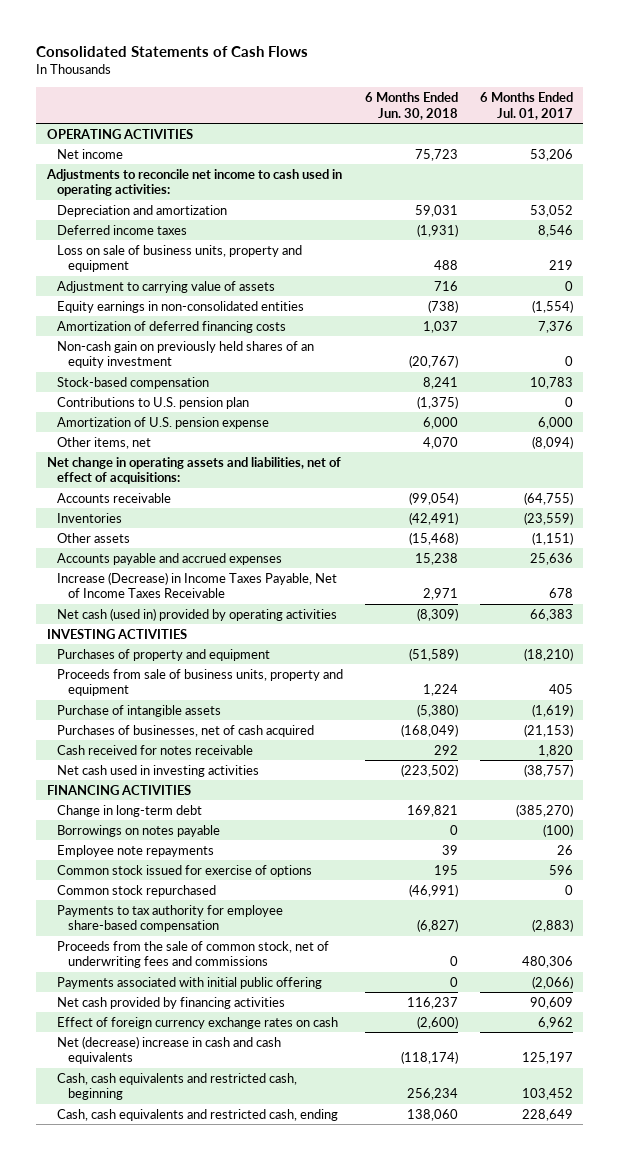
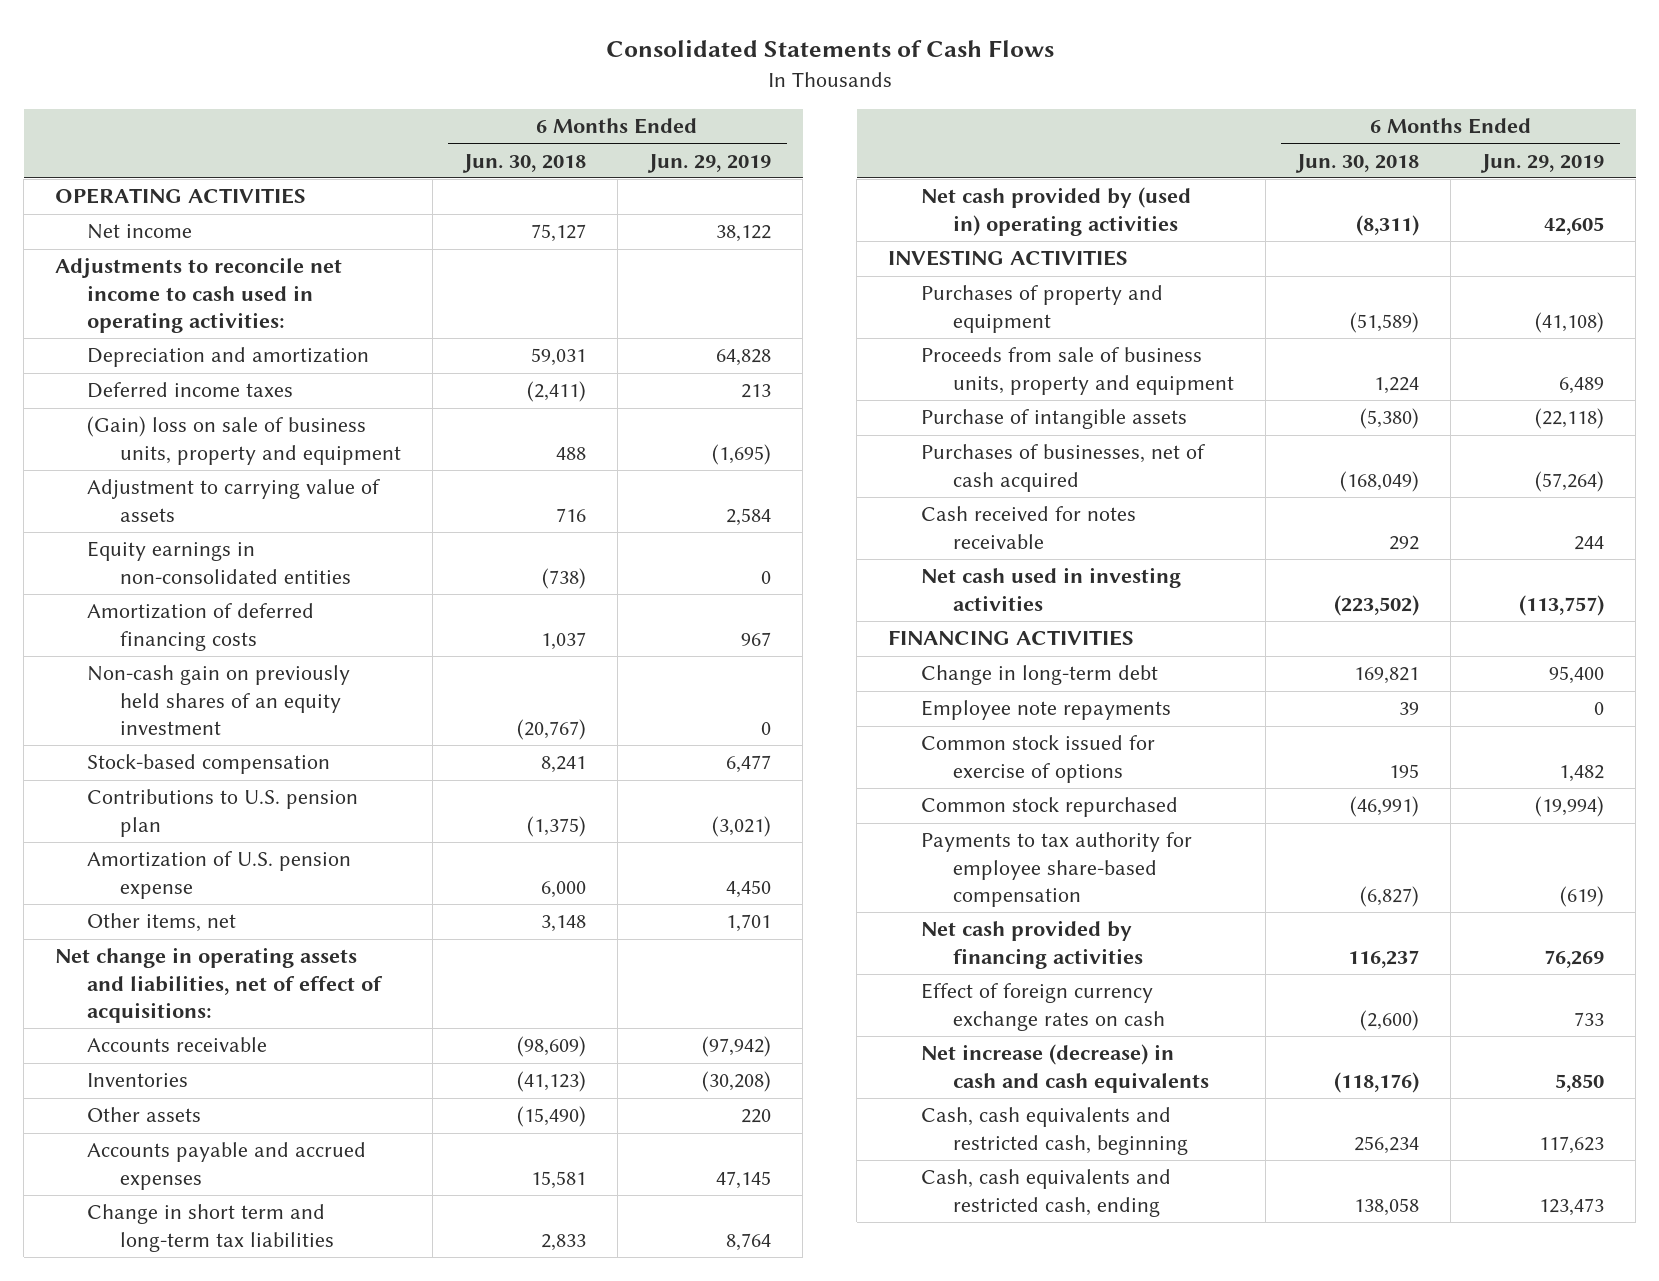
[479,92,573,120] 6 Months Ended Jul. 01, 2017 -> none
none -> [646,153,771,173] Jun. 29, 2019
[415,148,459,161] 75,723 -> [530,224,586,243] 75,127
[417,223,459,237] (1,931) -> [526,381,586,403] (2,411)
[57,244,303,273] Loss on sale of business units, property and equipment -> [87,416,401,465] (Gain) loss on sale of business units, property and equipment
[423,436,459,449] 4,070 -> [540,915,586,933] 3,148
[57,571,338,599] Increase (Decrease) in Income Taxes Payable, Net of Income Taxes Receivable -> none
[409,491,459,505] (99,054) -> [516,1036,586,1058] (98,609)
[409,511,459,525] (42,491) -> [516,1071,586,1093] (41,123)
[409,531,459,545] (15,468) -> [516,1106,586,1128] (15,490)
[415,552,459,565] 15,238 -> [530,1170,586,1189] 15,581
none -> [87,1204,334,1252] Change in short term and long-term tax liabilities
[57,607,338,621] Net cash (used in) provided by operating activities -> [920,187,1191,236] Net cash provided by (used in) operating activities
[417,607,459,621] (8,309) -> [1356,214,1420,236] (8,311)
[57,824,221,837] Borrowings on notes payable -> none
[57,940,330,969] Proceeds from the sale of common stock, net of underwriting fees and commissions -> none
[57,976,323,989] Payments associated with initial public offering -> none
[57,1035,282,1065] Net (decrease) increase in cash and cash equivalents -> [920,1044,1209,1093] Net increase (decrease) in cash and cash equivalents
[401,1051,459,1065] (118,174) -> [1334,1071,1420,1093] (118,176)
[407,1108,459,1121] 138,060 -> [1354,1197,1420,1216] 138,058

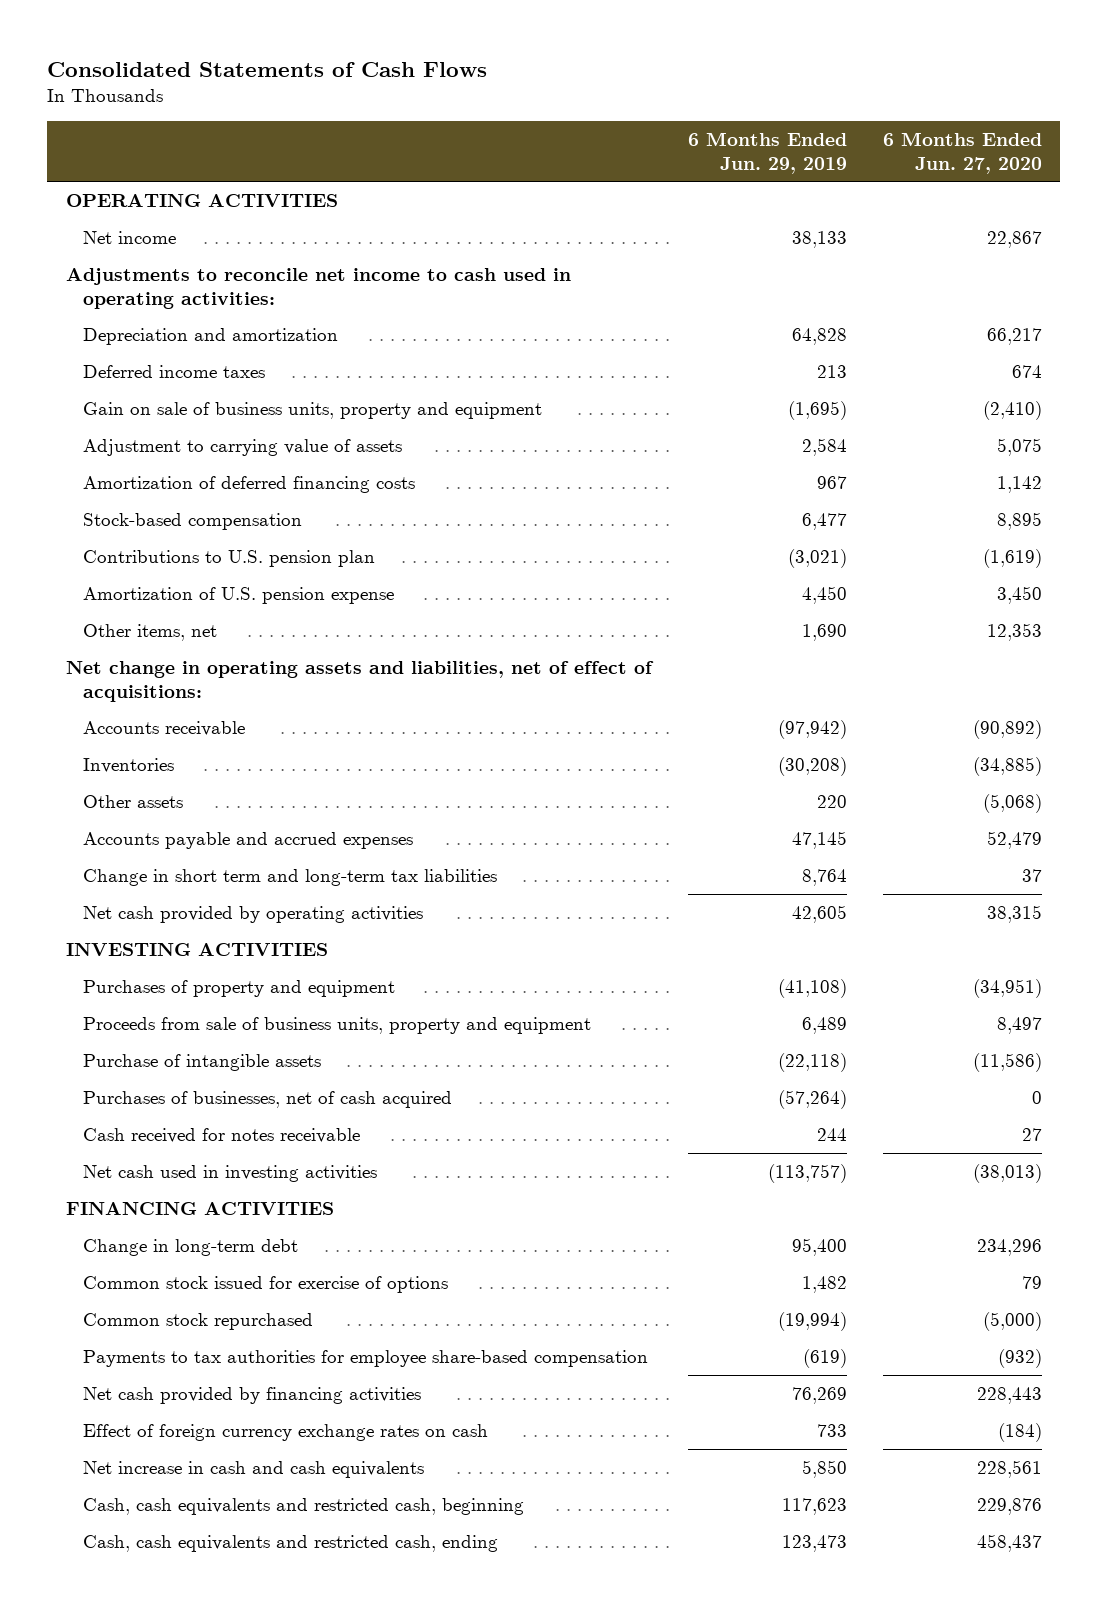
[461,153,586,173] Jun. 30, 2018 -> none
none -> [883,131,1043,174] 6 Months Ended Jun. 27, 2020
[715,225,771,243] 38,122 -> [791,230,847,248] 38,133
[87,416,401,465] (Gain) loss on sale of business units, property and equipment -> [83,401,543,419] Gain on sale of business units, property and equipment
[87,541,351,584] Equity earnings in non-consolidated entities -> none
[87,665,351,735] Non-cash gain on previously held shares of an equity investment -> none
[725,914,771,933] 1,701 -> [801,623,847,641] 1,690
[920,187,1191,236] Net cash provided by (used in) operating activities -> [83,905,424,923] Net cash provided by operating activities
[920,700,1171,721] Employee note repayments -> none
[920,832,1192,907] Payments to tax authority for employee share-based compensation -> [83,1349,649,1367] Payments to tax authorities for employee share-based compensation
[920,1044,1209,1093] Net increase (decrease) in cash and cash equivalents -> [83,1460,425,1478] Net increase in cash and cash equivalents

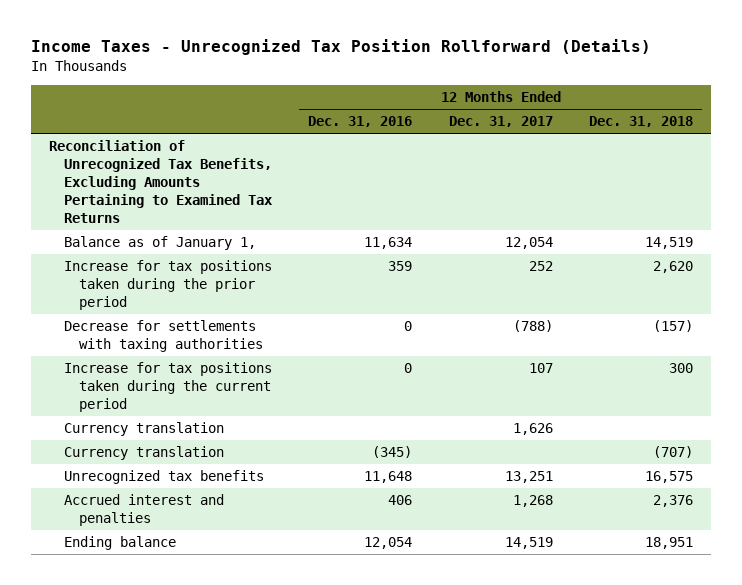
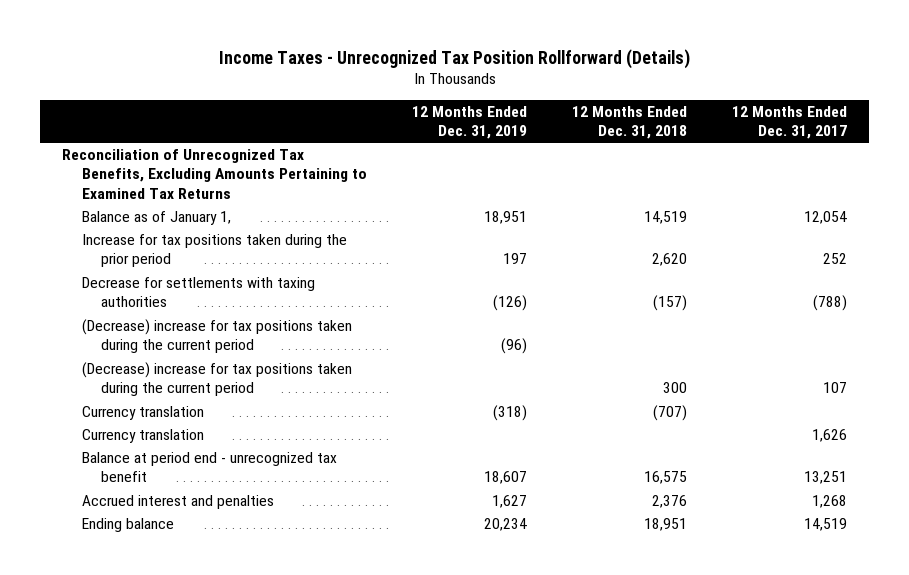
[308,116,413,128] Dec. 31, 2016 -> none
none -> [411,105,527,139] 12 Months Ended Dec. 31, 2019
none -> [81,319,352,354] (Decrease) increase for tax positions taken during the current period
[63,362,272,413] Increase for tax positions taken during the current period -> [81,362,352,397] (Decrease) increase for tax positions taken during the current period
[63,422,224,437] Currency translation -> [81,429,204,444] Currency translation
[63,470,264,485] Unrecognized tax benefits -> [81,452,337,483] Balance at period end - unrecognized tax benefit

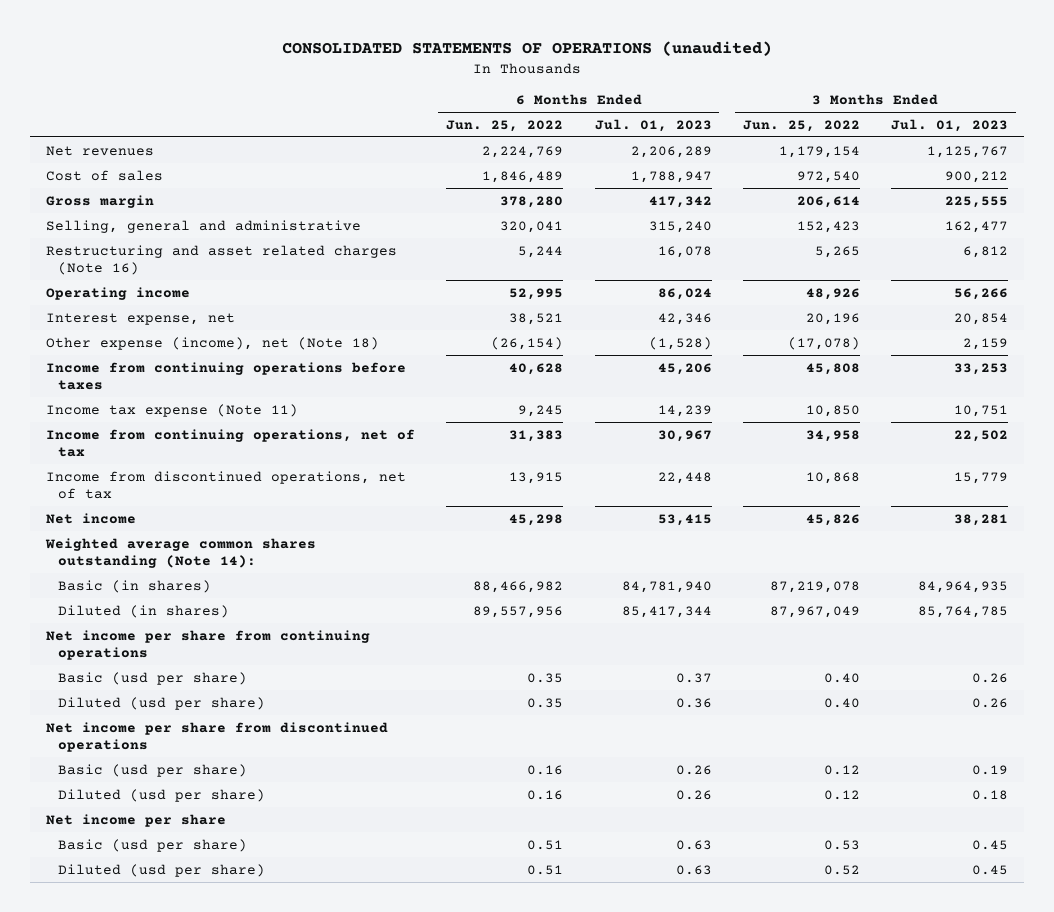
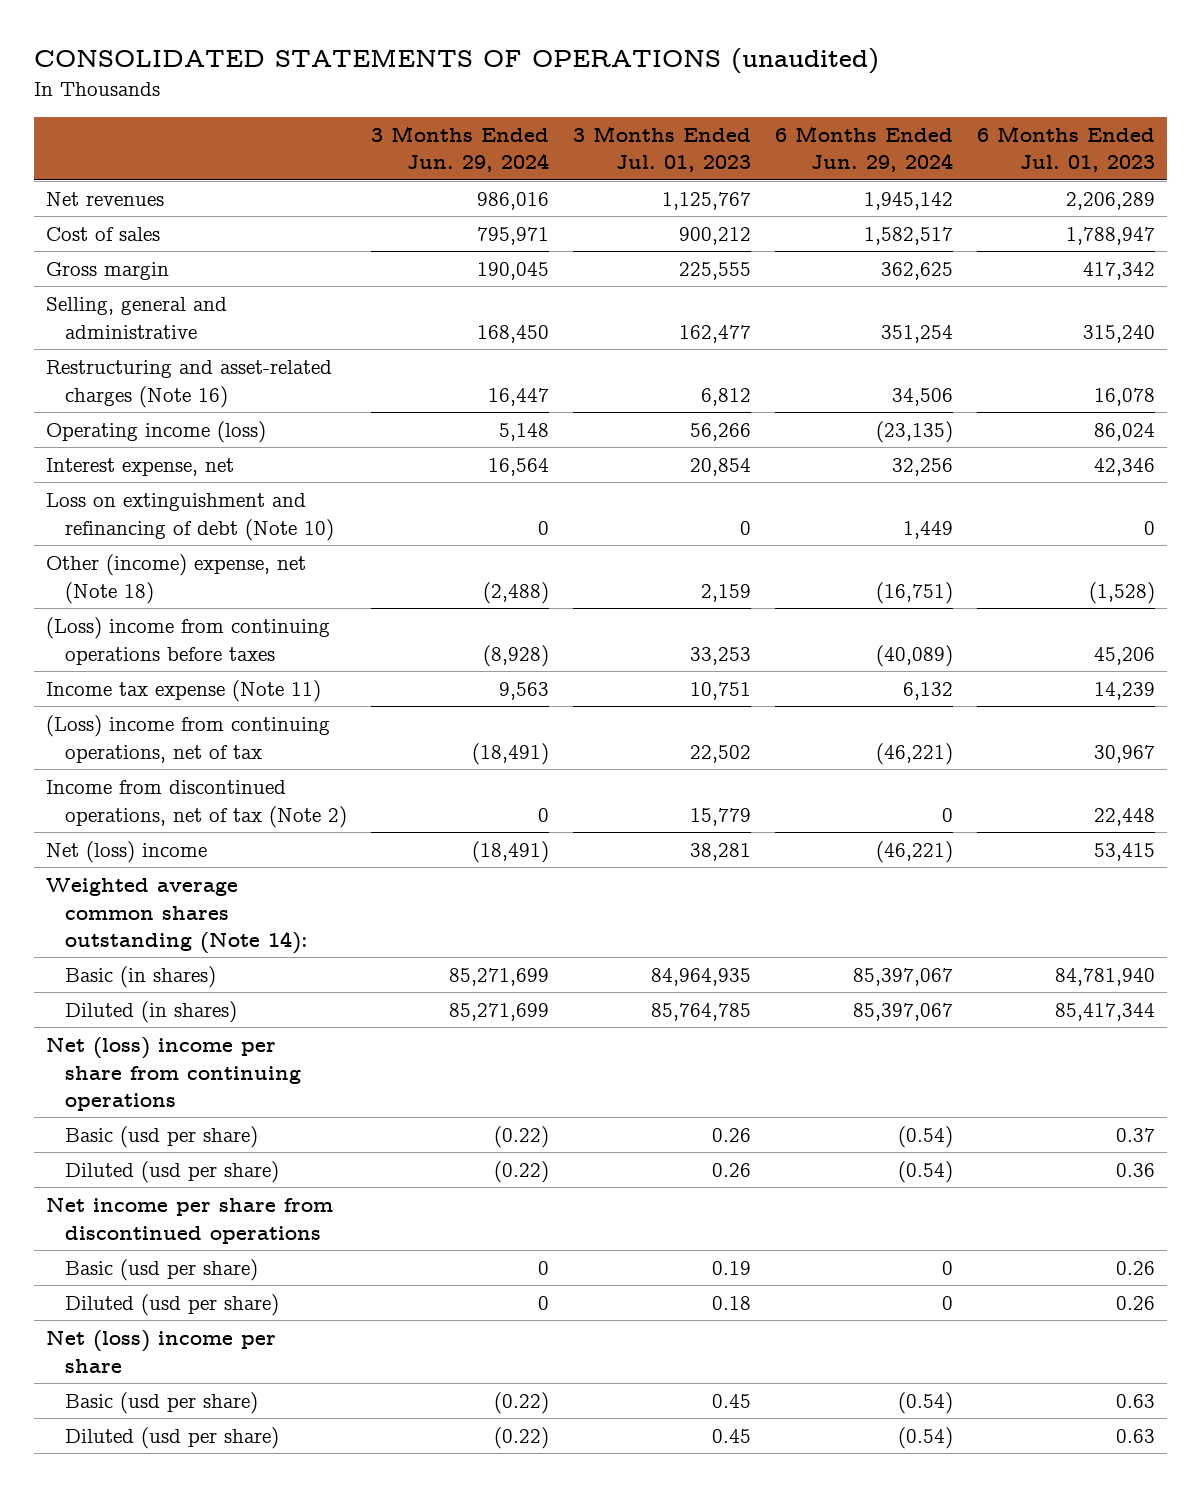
[446,119,564,132] Jun. 25, 2022 -> none
[742,119,860,132] Jun. 25, 2022 -> none
none -> [370,125,549,173] 3 Months Ended Jun. 29, 2024
none -> [774,125,953,173] 6 Months Ended Jun. 29, 2024
[46,244,398,275] Restructuring and asset related charges (Note 16) -> [46,359,333,408] Restructuring and asset-related charges (Note 16)
[46,286,191,300] Operating income -> [46,420,267,443] Operating income (loss)
none -> [46,492,334,541] Loss on extinguishment and refinancing of debt (Note 10)
[46,336,380,350] Other expense (income), net (Note 18) -> [46,553,307,604] Other (income) expense, net (Note 18)
[46,361,407,390] Income from continuing operations before taxes -> [46,616,331,665] (Loss) income from continuing operations before taxes
[46,428,416,457] Income from continuing operations, net of tax -> [46,714,331,763] (Loss) income from continuing operations, net of tax
[46,470,407,499] Income from discontinued operations, net of tax -> [46,779,347,828] Income from discontinued operations, net of tax (Note 2)
[46,512,137,524] Net income -> [46,840,208,863] Net (loss) income
[46,629,371,660] Net income per share from continuing operations -> [46,1036,301,1112] Net (loss) income per share from continuing operations
[46,813,227,827] Net income per share -> [46,1329,277,1373] Net (loss) income per share

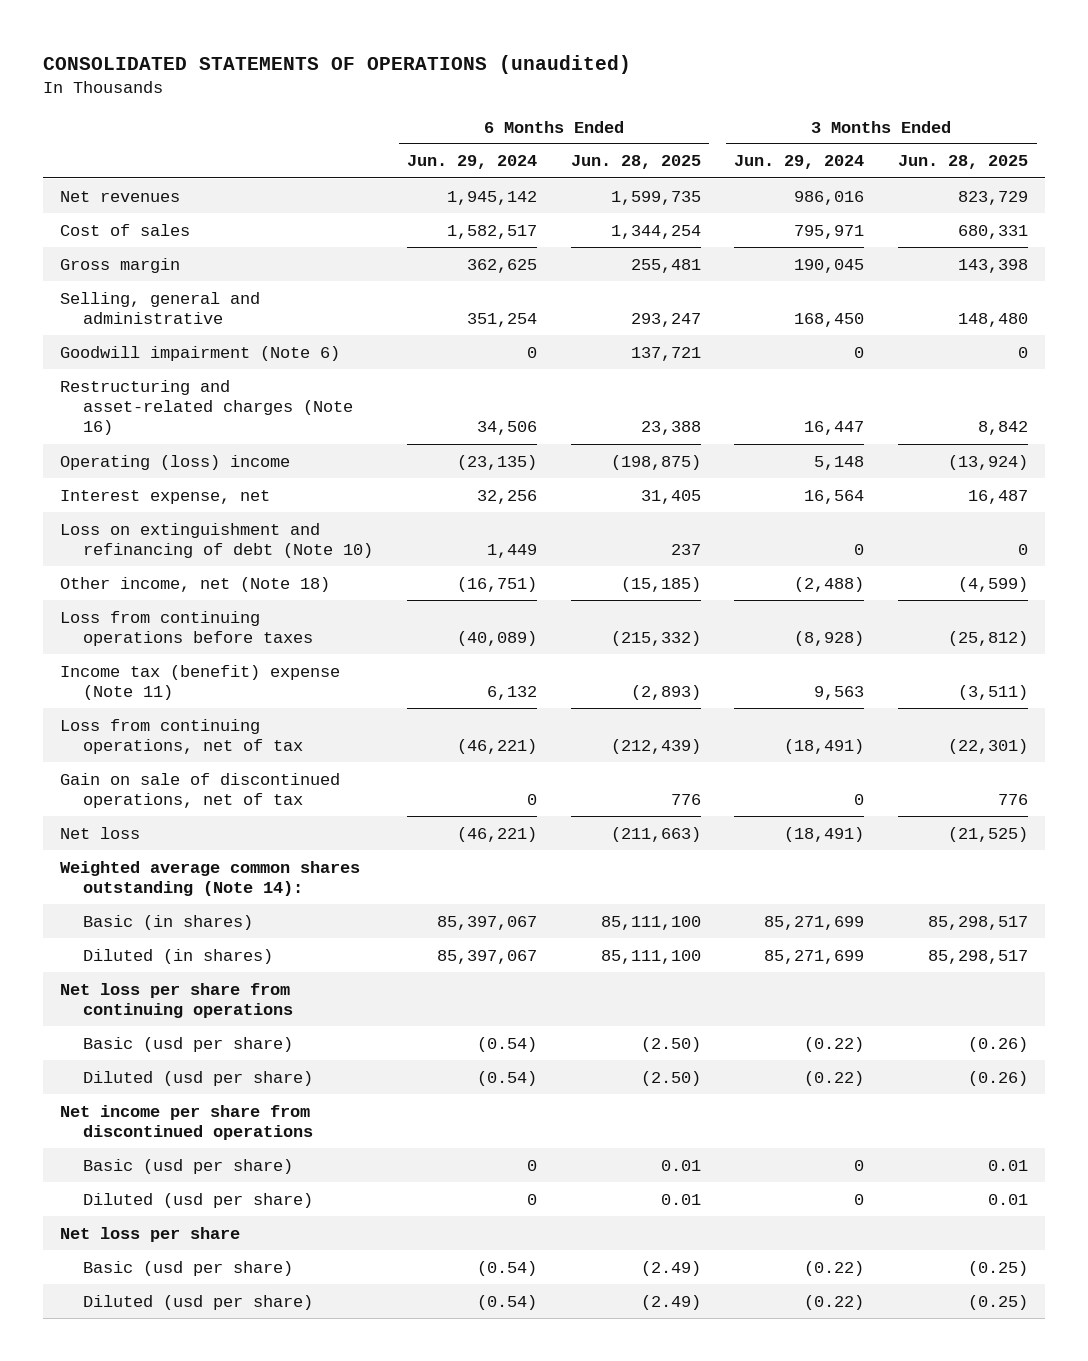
[572,125,751,173] 3 Months Ended Jul. 01, 2023 -> none
[976,125,1155,173] 6 Months Ended Jul. 01, 2023 -> none
none -> [570,155,701,170] Jun. 28, 2025
none -> [898,155,1029,170] Jun. 28, 2025
none -> [60,345,341,361] Goodwill impairment (Note 6)
[46,420,267,443] Operating income (loss) -> [60,454,291,470] Operating (loss) income
[46,779,347,828] Income from discontinued operations, net of tax (Note 2) -> none
[46,553,307,604] Other (income) expense, net (Note 18) -> [60,576,331,592] Other income, net (Note 18)
[46,616,331,665] (Loss) income from continuing operations before taxes -> [60,610,314,646] Loss from continuing operations before taxes
[46,679,322,702] Income tax expense (Note 11) -> [60,664,341,700] Income tax (benefit) expense (Note 11)
[46,714,331,763] (Loss) income from continuing operations, net of tax -> [60,718,304,754] Loss from continuing operations, net of tax
none -> [60,772,341,808] Gain on sale of discontinued operations, net of tax
[46,840,208,863] Net (loss) income -> [60,826,141,839] Net loss
[46,1036,301,1112] Net (loss) income per share from continuing operations -> [60,982,294,1018] Net loss per share from continuing operations
[46,1329,277,1373] Net (loss) income per share -> [60,1226,241,1242] Net loss per share

